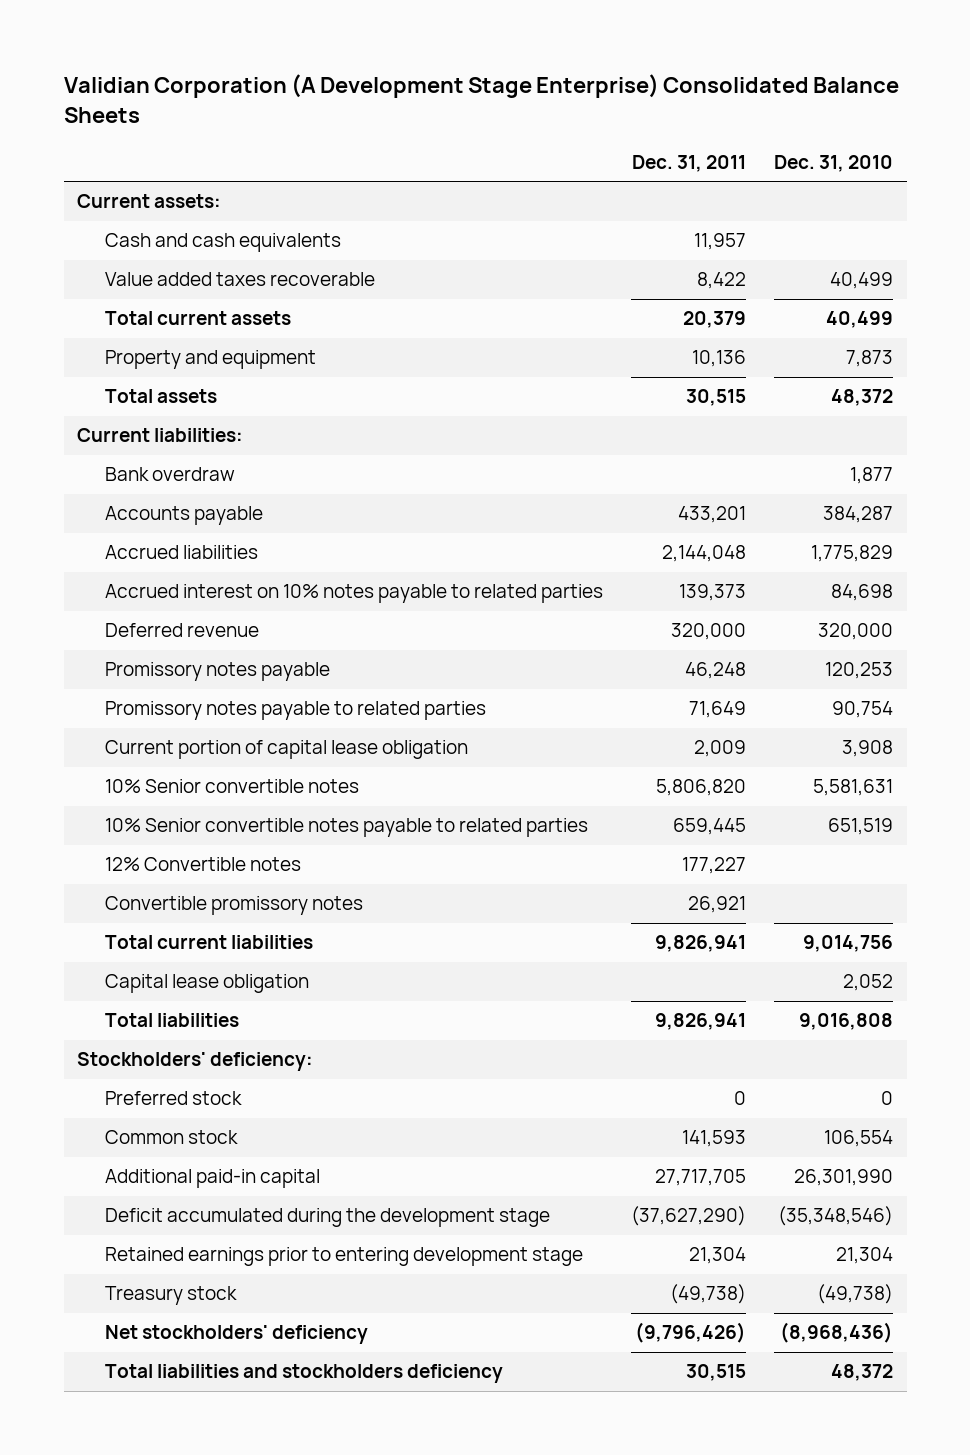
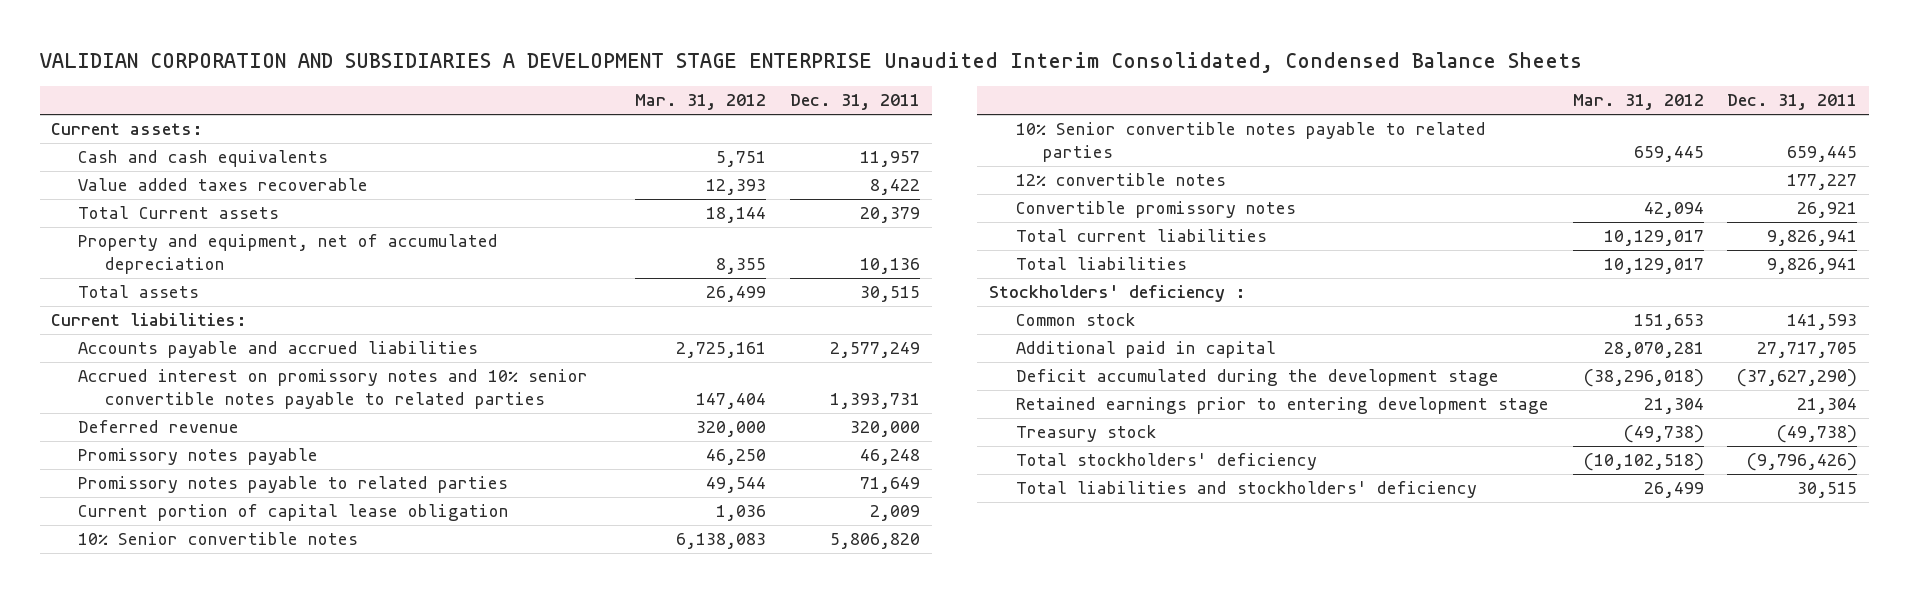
[63,74,899,124] Validian Corporation (A Development Stage Enterprise) Consolidated Balance Sheets -> [39,51,1582,73] VALIDIAN CORPORATION AND SUBSIDIARIES A DEVELOPMENT STAGE ENTERPRISE Unaudited Interim Consolidated, Condensed Balance Sheets
[773,154,893,172] Dec. 31, 2010 -> none
none -> [635,94,767,111] Mar. 31, 2012
[105,311,292,326] Total current assets -> [78,206,280,220] Total Current assets
[105,350,317,370] Property and equipment -> [78,234,499,275] Property and equipment, net of accumulated depreciation
[105,467,236,482] Bank overdraw -> none
[105,506,264,526] Accounts payable -> none
[105,545,259,560] Accrued liabilities -> none
none -> [78,341,479,359] Accounts payable and accrued liabilities
[105,584,604,604] Accrued interest on 10% notes payable to related parties -> [78,369,589,410] Accrued interest on promissory notes and 10% senior convertible notes payable to related parties
[679,584,747,602] 139,373 -> [829,393,920,410] 1,393,731
[105,857,302,872] 12% Convertible notes -> [1015,173,1226,187] 12% convertible notes
[105,974,310,994] Capital lease obligation -> none
[105,1091,243,1106] Preferred stock -> none
[77,1052,314,1072] Stockholders' deficiency: -> [988,285,1246,303] Stockholders' deficiency :
[105,1169,321,1189] Additional paid-in capital -> [1015,341,1276,359] Additional paid in capital
[105,1325,369,1345] Net stockholders' deficiency -> [1015,453,1317,471] Total stockholders' deficiency
[105,1364,504,1384] Total liabilities and stockholders deficiency -> [1015,481,1477,499] Total liabilities and stockholders' deficiency

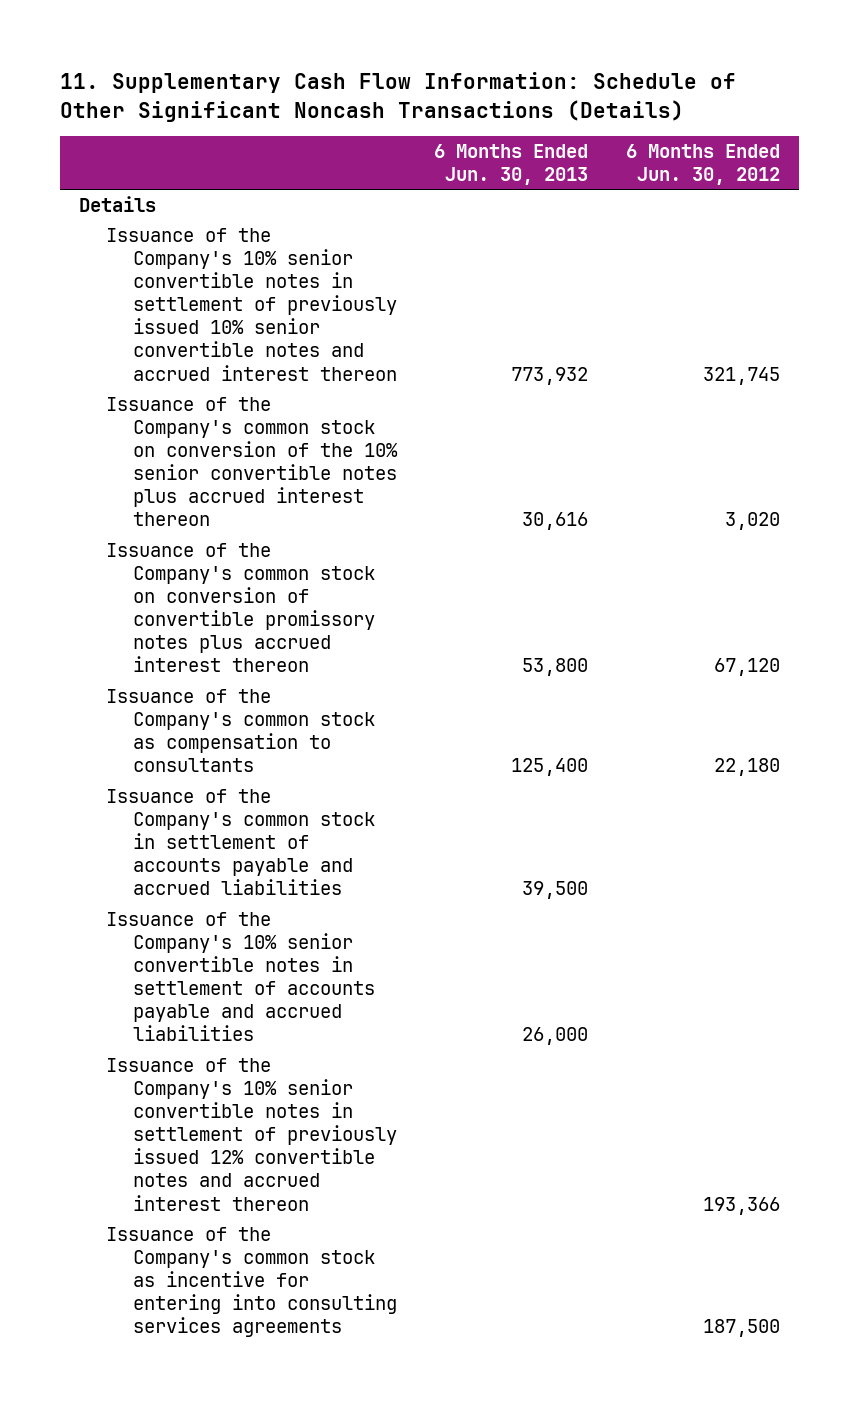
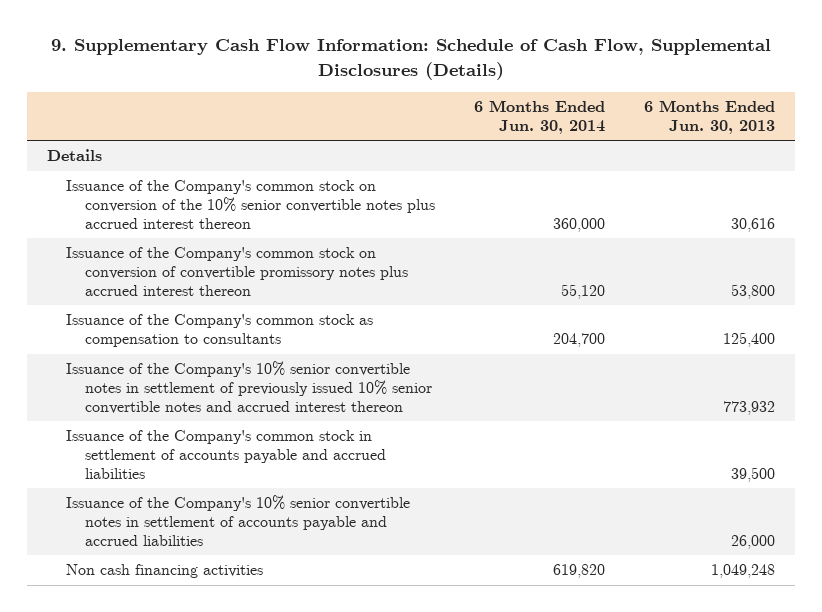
[60,71,737,122] 11. Supplementary Cash Flow Information: Schedule of Other Significant Noncash Transactions (Details) -> [50,39,771,80] 9. Supplementary Cash Flow Information: Schedule of Cash Flow, Supplemental Disclosures (Details)
[625,143,780,186] 6 Months Ended Jun. 30, 2012 -> none
none -> [473,99,605,134] 6 Months Ended Jun. 30, 2014
[105,227,397,381] Issuance of the Company's 10% senior convertible notes in settlement of previously issued 10% senior convertible notes and accrued interest thereon -> [65,361,432,414] Issuance of the Company's 10% senior convertible notes in settlement of previously issued 10% senior convertible notes and accrued interest thereon
[105,1057,397,1211] Issuance of the Company's 10% senior convertible notes in settlement of previously issued 12% convertible notes and accrued interest thereon -> none
[105,1226,397,1338] Issuance of the Company's common stock as incentive for entering into consulting services agreements -> none
none -> [65,564,263,579] Non cash financing activities

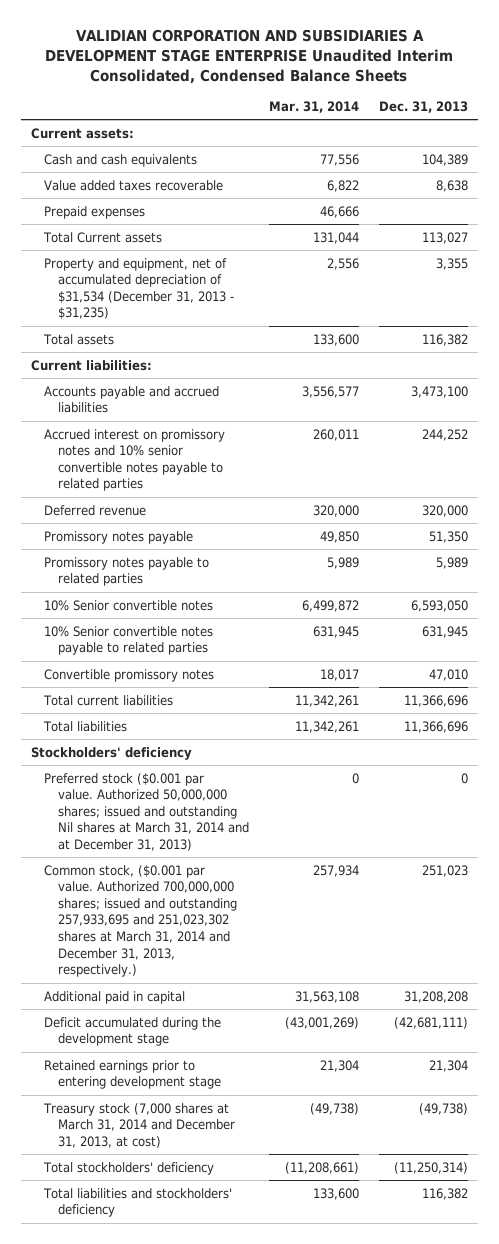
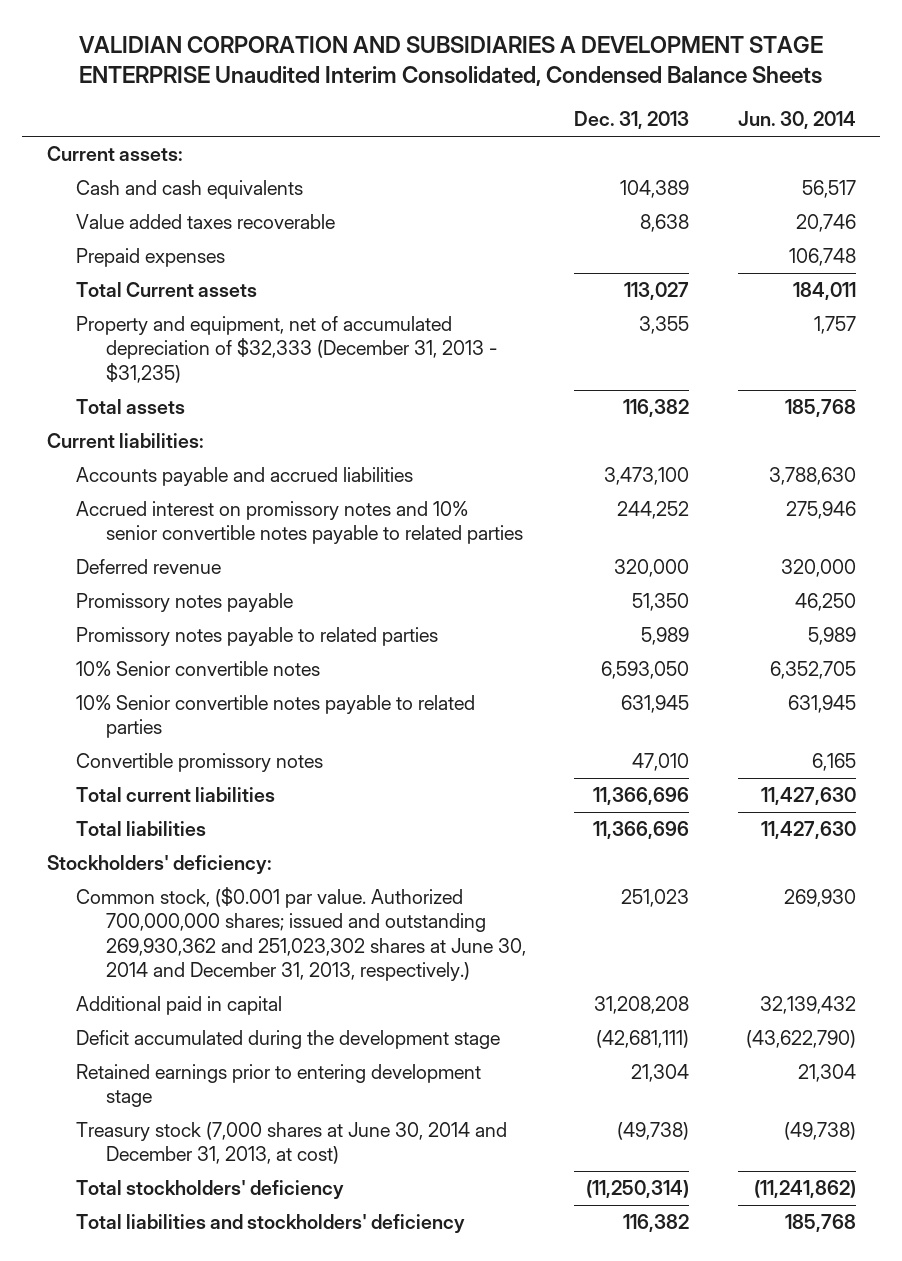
[268,101,359,114] Mar. 31, 2014 -> none
none -> [737,111,856,130] Jun. 30, 2014
[44,257,234,320] Property and equipment, net of accumulated depreciation of $31,534 (December 31, 2013 - $31,235) -> [76,316,498,383] Property and equipment, net of accumulated depreciation of $32,333 (December 31, 2013 - $31,235)
[44,772,249,852] Preferred stock ($0.001 par value. Authorized 50,000,000 shares; issued and outstanding Nil shares at March 31, 2014 and at December 31, 2013) -> none
[30,746,192,760] Stockholders' deficiency -> [46,855,272,875] Stockholders' deficiency:
[44,864,237,978] Common stock, ($0.001 par value. Authorized 700,000,000 shares; issued and outstanding 257,933,695 and 251,023,302 shares at March 31, 2014 and December 31, 2013, respectively.) -> [76,887,527,982] Common stock, ($0.001 par value. Authorized 700,000,000 shares; issued and outstanding 269,930,362 and 251,023,302 shares at June 30, 2014 and December 31, 2013, respectively.)
[43,1102,235,1148] Treasury stock (7,000 shares at March 31, 2014 and December 31, 2013, at cost) -> [76,1122,508,1165] Treasury stock (7,000 shares at June 30, 2014 and December 31, 2013, at cost)

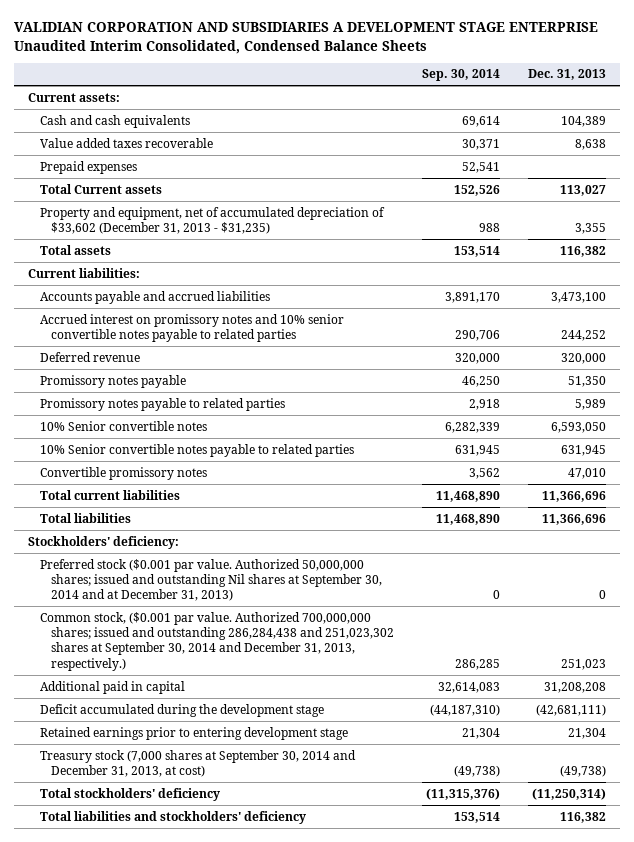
[737,111,856,130] Jun. 30, 2014 -> none
none -> [422,69,501,82] Sep. 30, 2014
[76,316,498,383] Property and equipment, net of accumulated depreciation of $32,333 (December 31, 2013 - $31,235) -> [39,206,385,234] Property and equipment, net of accumulated depreciation of $33,602 (December 31, 2013 - $31,235)
none -> [39,558,383,602] Preferred stock ($0.001 par value. Authorized 50,000,000 shares; issued and outstanding Nil shares at September 30, 2014 and at December 31, 2013)
[76,887,527,982] Common stock, ($0.001 par value. Authorized 700,000,000 shares; issued and outstanding 269,930,362 and 251,023,302 shares at June 30, 2014 and December 31, 2013, respectively.) -> [39,611,395,671] Common stock, ($0.001 par value. Authorized 700,000,000 shares; issued and outstanding 286,284,438 and 251,023,302 shares at September 30, 2014 and December 31, 2013, respectively.)
[76,1122,508,1165] Treasury stock (7,000 shares at June 30, 2014 and December 31, 2013, at cost) -> [39,749,356,777] Treasury stock (7,000 shares at September 30, 2014 and December 31, 2013, at cost)

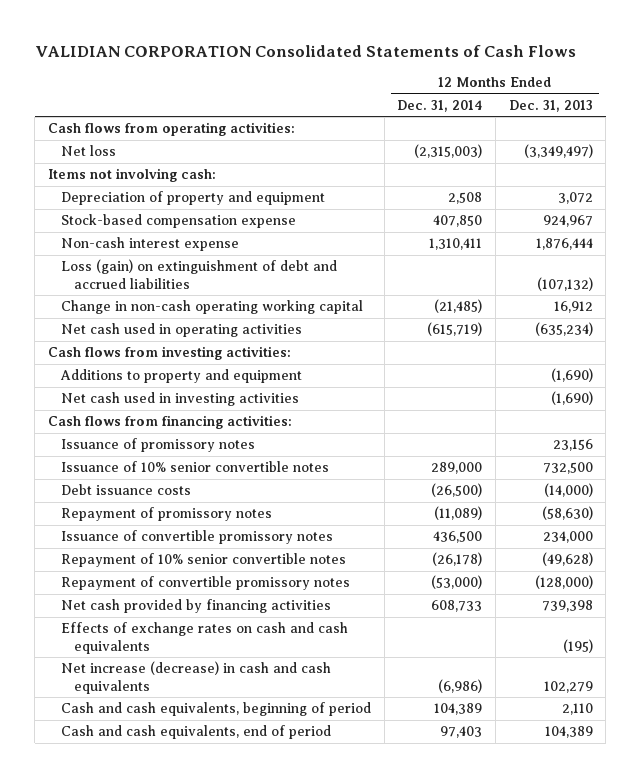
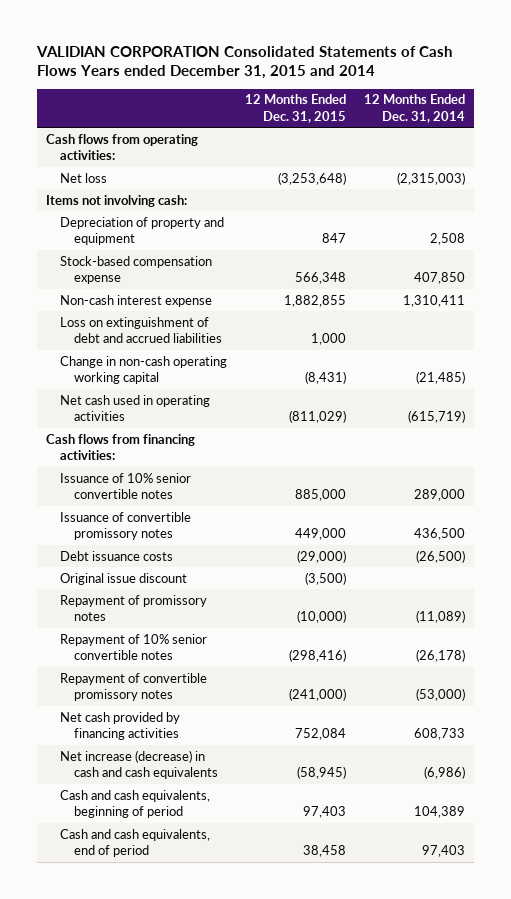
[34,44,576,57] VALIDIAN CORPORATION Consolidated Statements of Cash Flows -> [36,45,453,80] VALIDIAN CORPORATION Consolidated Statements of Cash Flows Years ended December 31, 2015 and 2014
[508,99,593,112] Dec. 31, 2013 -> none
none -> [244,94,346,123] 12 Months Ended Dec. 31, 2015
[60,259,337,289] Loss (gain) on extinguishment of debt and accrued liabilities -> [59,316,222,344] Loss on extinguishment of debt and accrued liabilities
[47,346,291,361] Cash flows from investing activities: -> none
[59,369,302,384] Additions to property and equipment -> none
[60,392,299,407] Net cash used in investing activities -> none
[60,438,255,453] Issuance of promissory notes -> none
[60,530,333,545] Issuance of convertible promissory notes -> [59,511,191,541] Issuance of convertible promissory notes
none -> [59,572,187,585] Original issue discount
[60,622,348,654] Effects of exchange rates on cash and cash equivalents -> none

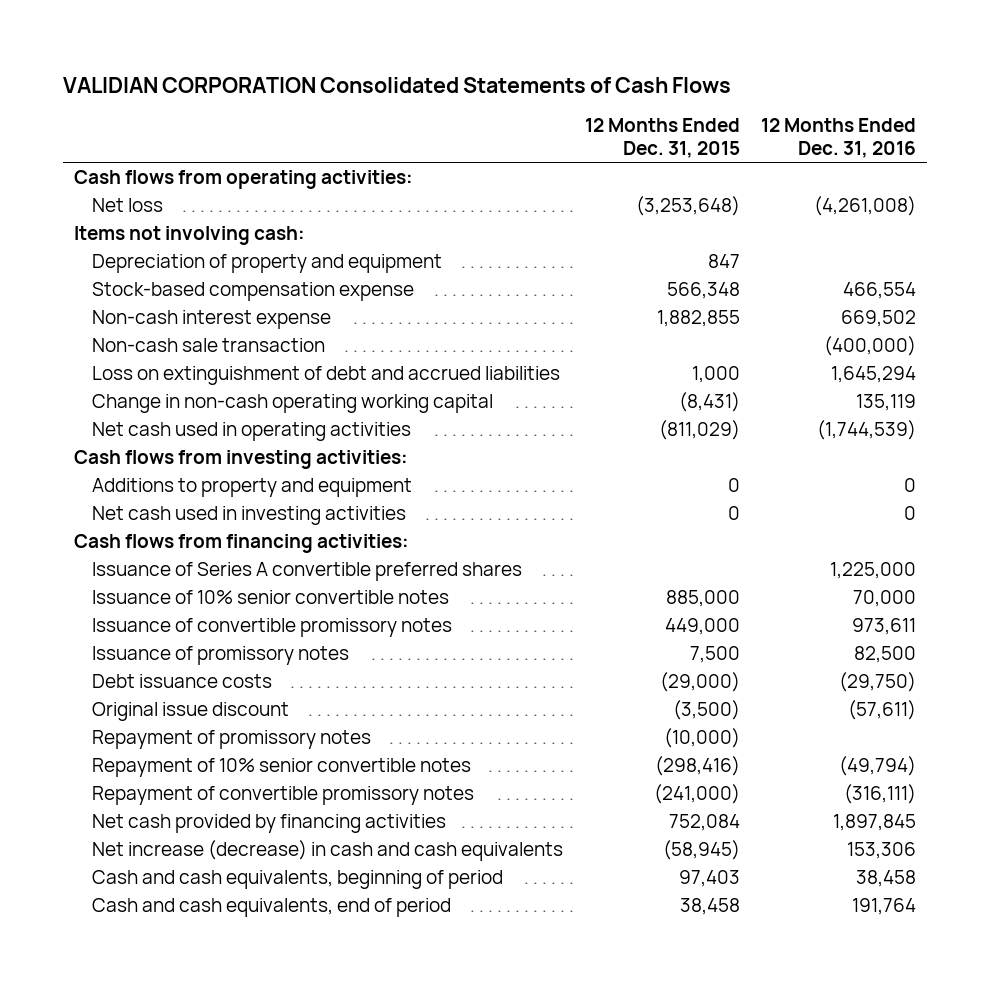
[36,45,453,80] VALIDIAN CORPORATION Consolidated Statements of Cash Flows Years ended December 31, 2015 and 2014 -> [63,76,732,93] VALIDIAN CORPORATION Consolidated Statements of Cash Flows
[363,94,465,123] 12 Months Ended Dec. 31, 2014 -> none
none -> [761,118,917,158] 12 Months Ended Dec. 31, 2016
none -> [92,337,326,352] Non-cash sale transaction
none -> [74,449,409,469] Cash flows from investing activities:
none -> [92,477,413,497] Additions to property and equipment
none -> [92,505,407,525] Net cash used in investing activities
none -> [92,561,523,581] Issuance of Series A convertible preferred shares
none -> [92,645,350,665] Issuance of promissory notes

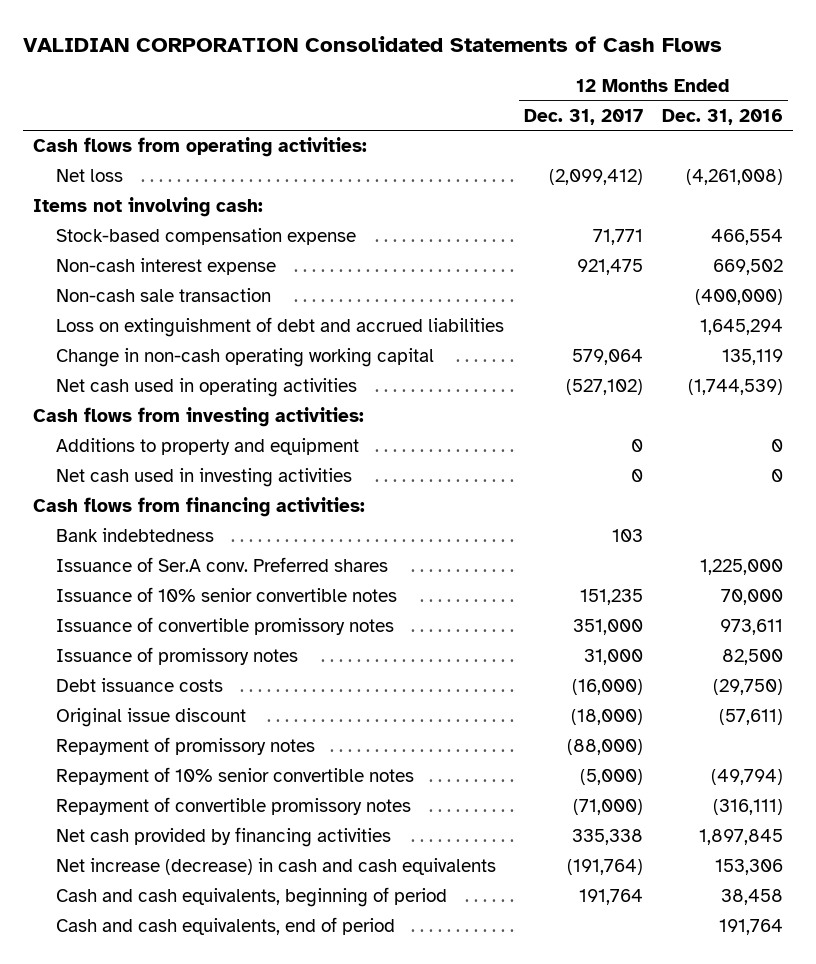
[584,118,740,158] 12 Months Ended Dec. 31, 2015 -> none
none -> [523,108,643,125] Dec. 31, 2017
[92,253,443,273] Depreciation of property and equipment -> none
none -> [55,528,214,543] Bank indebtedness
[92,561,523,581] Issuance of Series A convertible preferred shares -> [55,557,388,573] Issuance of Ser.A conv. Preferred shares

